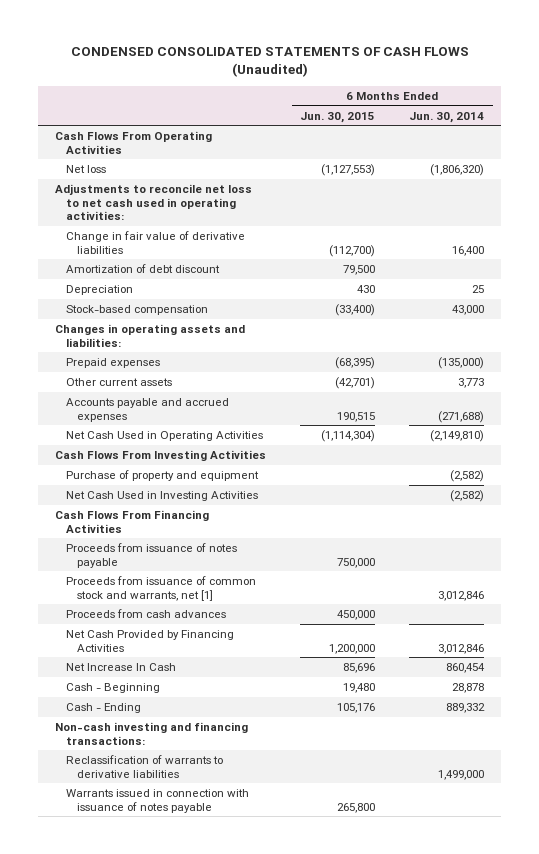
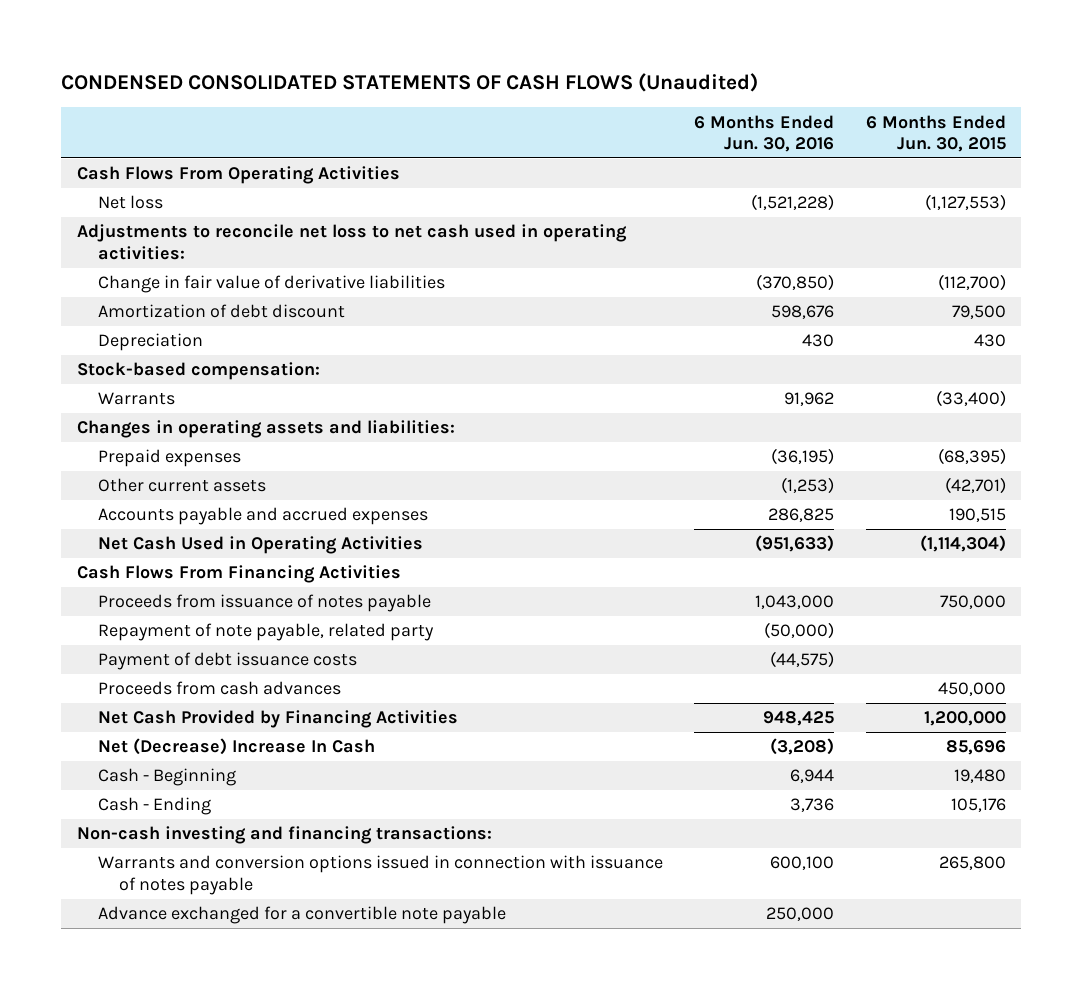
[409,111,485,123] Jun. 30, 2014 -> none
none -> [694,114,835,152] 6 Months Ended Jun. 30, 2016
none -> [76,362,320,381] Stock-based compensation:
[66,304,209,315] Stock-based compensation -> [97,392,175,406] Warrants
[55,449,267,461] Cash Flows From Investing Activities -> none
[66,469,260,481] Purchase of property and equipment -> none
[66,490,259,501] Net Cash Used in Investing Activities -> none
[66,575,257,601] Proceeds from issuance of common stock and warrants, net [1] -> none
none -> [97,623,434,642] Repayment of note payable, related party
none -> [97,652,357,671] Payment of debt issuance costs
[66,662,177,671] Net Increase In Cash -> [97,738,375,756] Net (Decrease) Increase In Cash
[66,754,224,778] Reclassification of warrants to derivative liabilities -> none
[66,788,250,813] Warrants issued in connection with issuance of notes payable -> [97,855,663,895] Warrants and conversion options issued in connection with issuance of notes payable
none -> [97,906,506,925] Advance exchanged for a convertible note payable

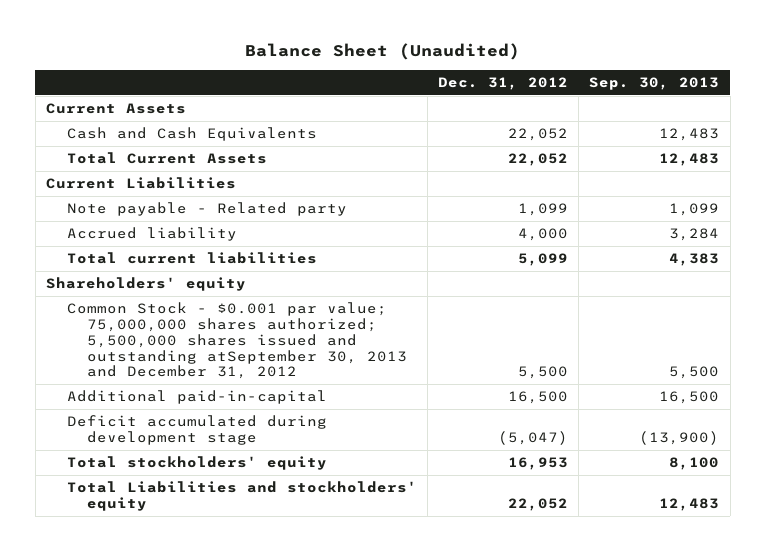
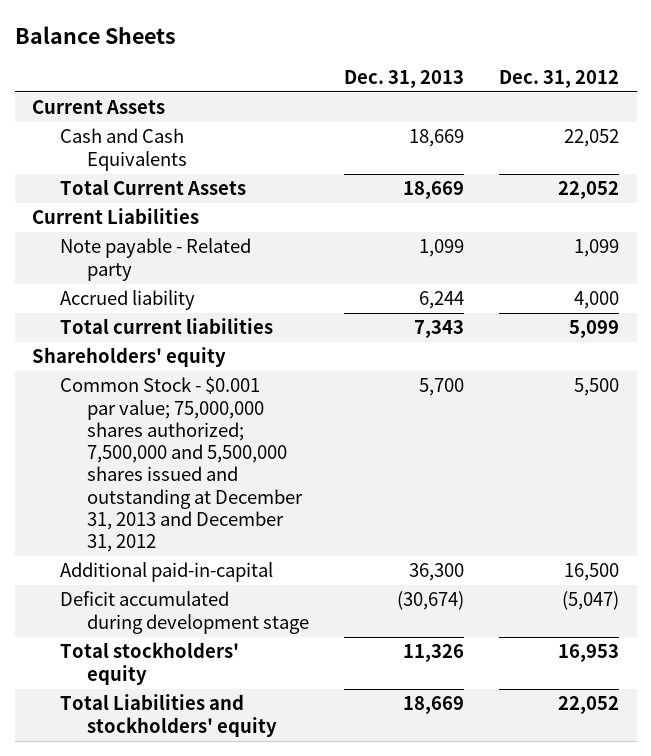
[244,43,520,61] Balance Sheet (Unaudited) -> [14,25,176,44] Balance Sheets
[589,76,720,90] Sep. 30, 2013 -> none
none -> [344,69,465,88] Dec. 31, 2013
[66,302,408,380] Common Stock - $0.001 par value; 75,000,000 shares authorized; 5,500,000 shares issued and outstanding atSeptember 30, 2013 and December 31, 2012 -> [59,376,304,552] Common Stock - $0.001 par value; 75,000,000 shares authorized; 7,500,000 and 5,500,000 shares issued and outstanding at December 31, 2013 and December 31, 2012

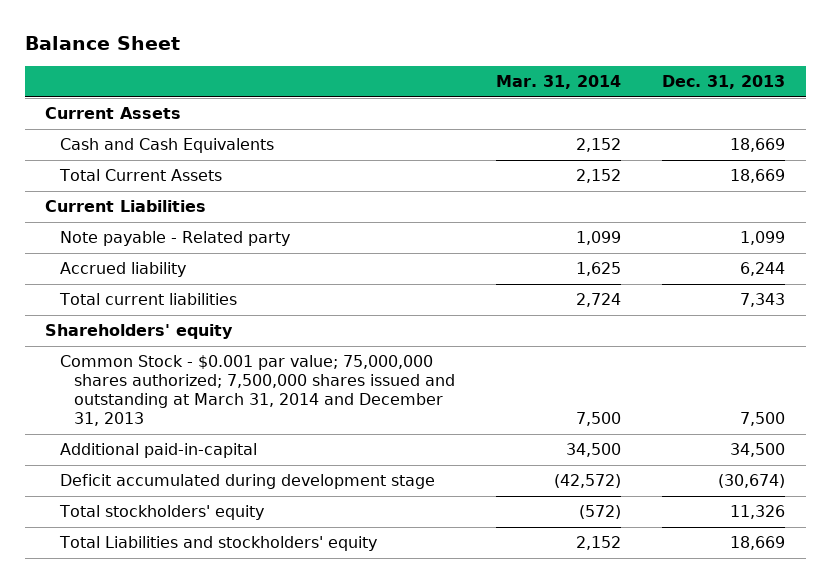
[14,25,176,44] Balance Sheets -> [24,35,180,50] Balance Sheet
[499,69,620,88] Dec. 31, 2012 -> none
none -> [496,75,622,90] Mar. 31, 2014
[59,376,304,552] Common Stock - $0.001 par value; 75,000,000 shares authorized; 7,500,000 and 5,500,000 shares issued and outstanding at December 31, 2013 and December 31, 2012 -> [59,355,455,427] Common Stock - $0.001 par value; 75,000,000 shares authorized; 7,500,000 shares issued and outstanding at March 31, 2014 and December 31, 2013
[419,378,465,397] 5,700 -> [740,412,786,427] 7,500
[409,563,465,582] 36,300 -> [730,443,786,458] 34,500

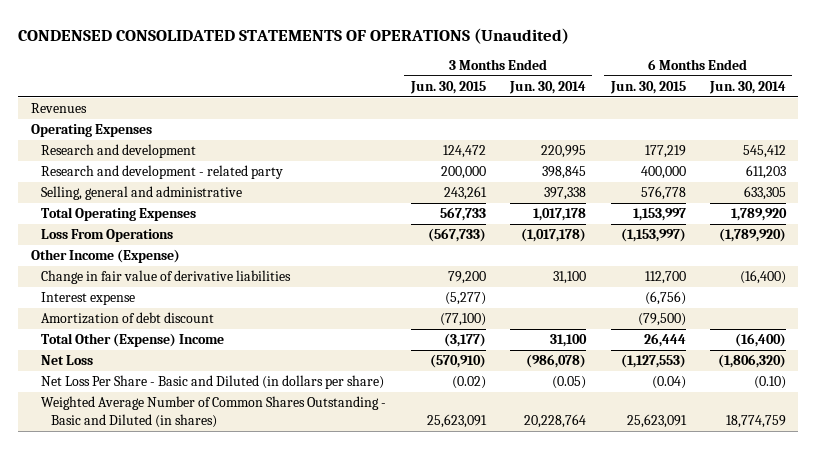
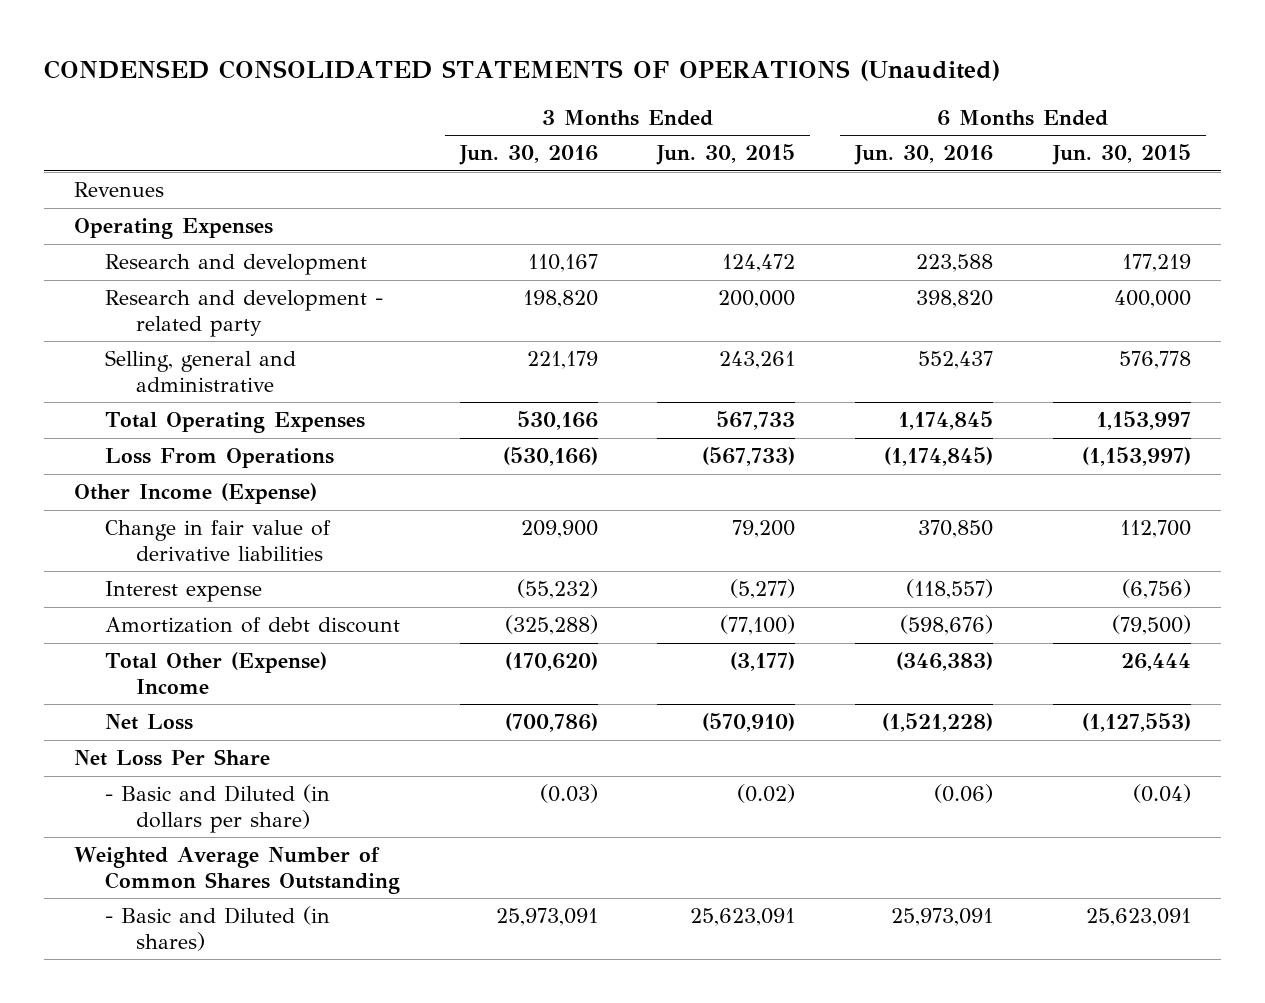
[509,81,587,95] Jun. 30, 2014 -> none
[709,81,787,95] Jun. 30, 2014 -> none
none -> [458,145,598,166] Jun. 30, 2016
none -> [854,145,994,166] Jun. 30, 2016
none -> [74,749,271,767] Net Loss Per Share
[41,375,385,390] Net Loss Per Share - Basic and Diluted (in dollars per share) -> [105,784,331,833] - Basic and Diluted (in dollars per share)
none -> [74,847,401,894] Weighted Average Number of Common Shares Outstanding
[41,396,387,428] Weighted Average Number of Common Shares Outstanding - Basic and Diluted (in shares) -> [105,906,331,951] - Basic and Diluted (in shares)

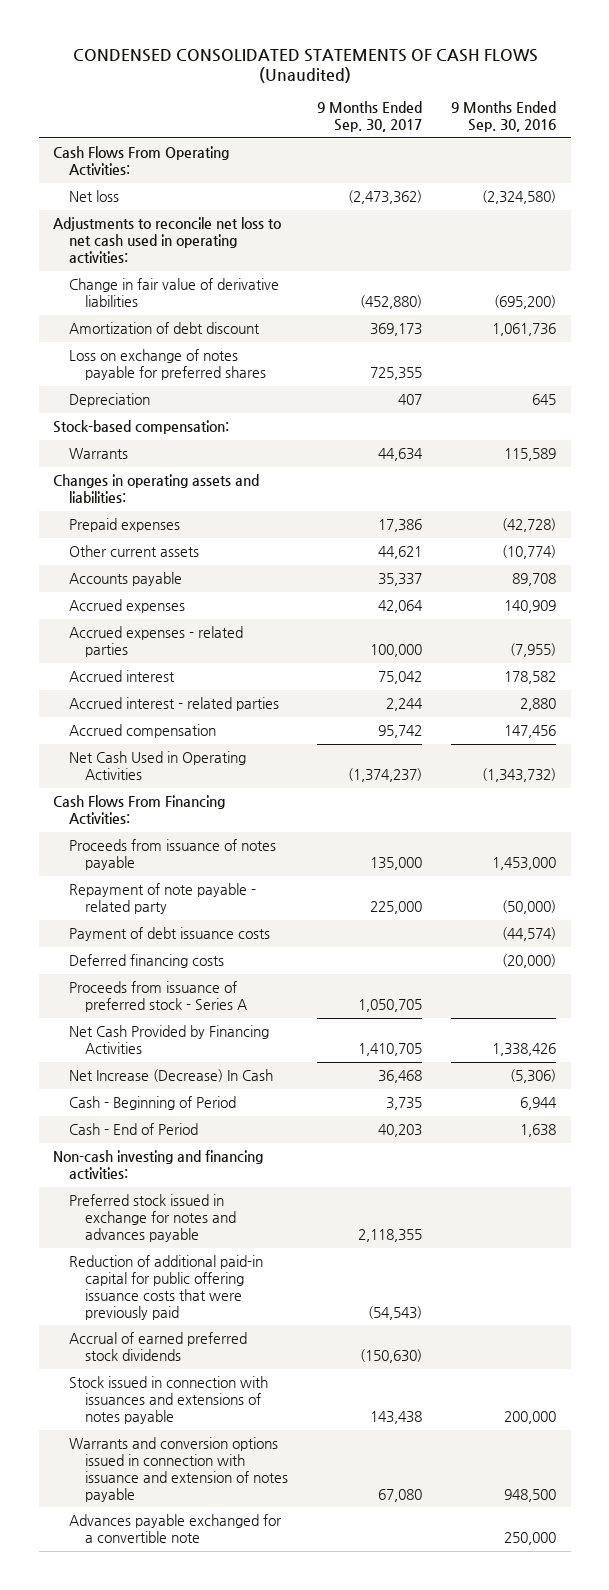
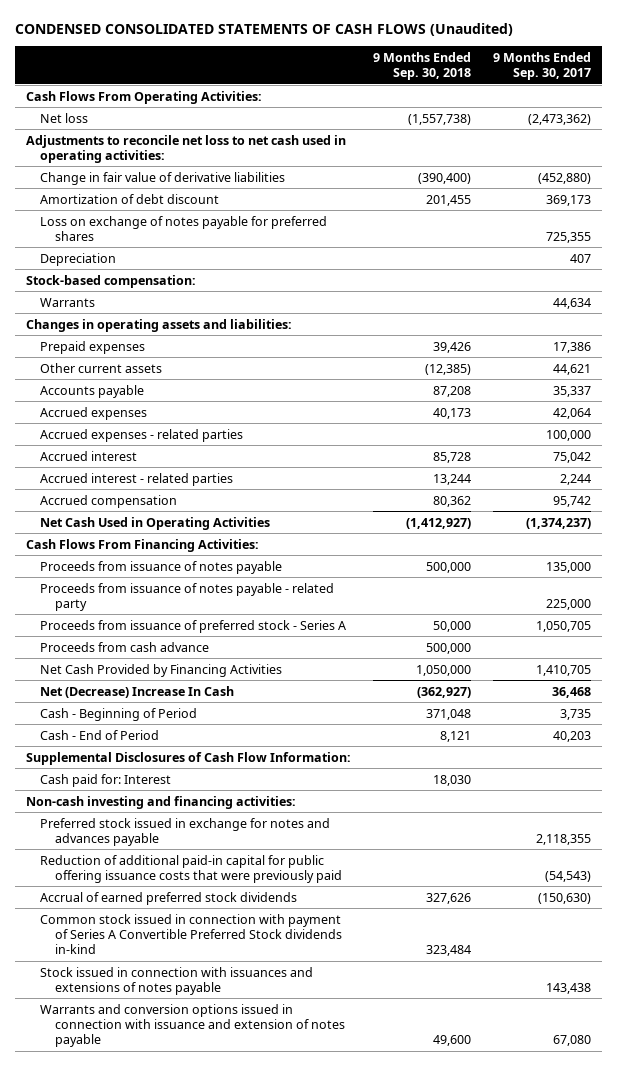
[451,101,557,132] 9 Months Ended Sep. 30, 2016 -> none
none -> [373,51,472,80] 9 Months Ended Sep. 30, 2018
[69,927,271,942] Payment of debt issuance costs -> none
[69,954,225,969] Deferred financing costs -> none
[69,883,257,915] Repayment of note payable - related party -> [40,582,335,611] Proceeds from issuance of notes payable - related party
none -> [40,641,210,652] Proceeds from cash advance
[69,1069,274,1083] Net Increase (Decrease) In Cash -> [40,685,235,698] Net (Decrease) Increase In Cash
none -> [25,751,351,765] Supplemental Disclosures of Cash Flow Information:
none -> [40,773,172,787] Cash paid for: Interest
none -> [40,913,342,954] Common stock issued in connection with payment of Series A Convertible Preferred Stock dividends in-kind
[69,1514,283,1544] Advances payable exchanged for a convertible note -> none

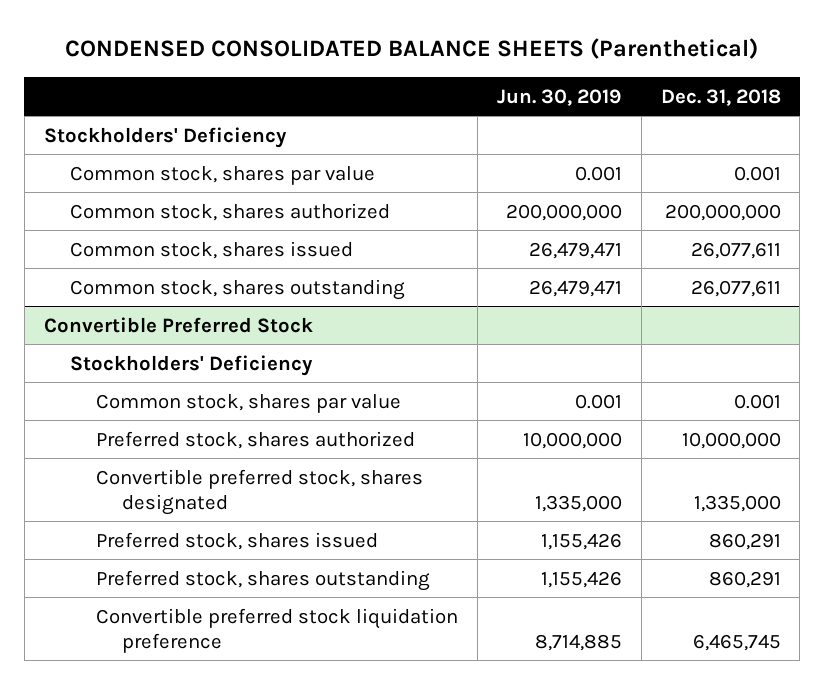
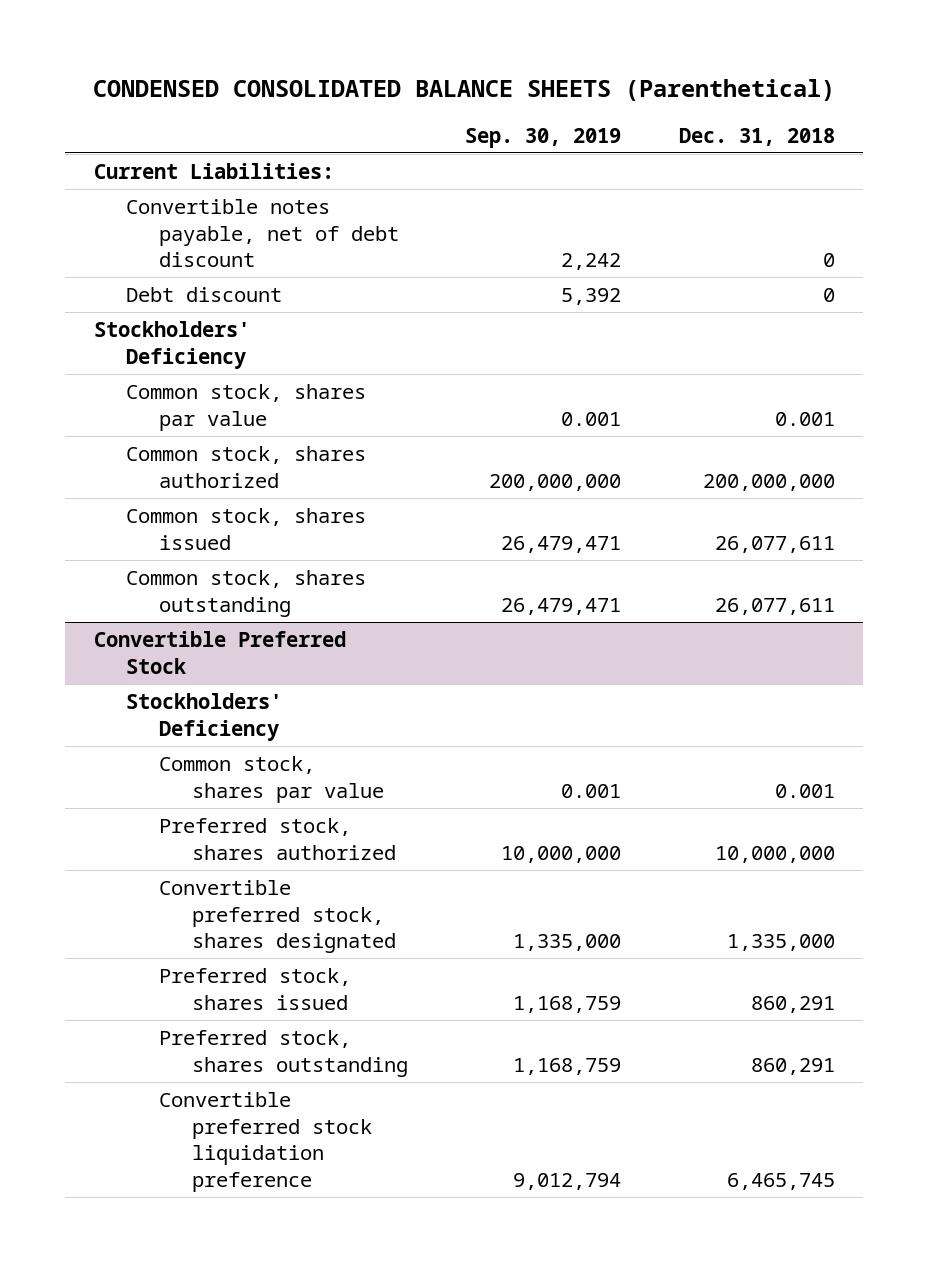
[496,88,622,106] Jun. 30, 2019 -> none
none -> [465,127,622,148] Sep. 30, 2019
none -> [93,163,334,180] Current Liabilities:
none -> [126,199,400,268] Convertible notes payable, net of debt discount
none -> [126,287,283,303] Debt discount

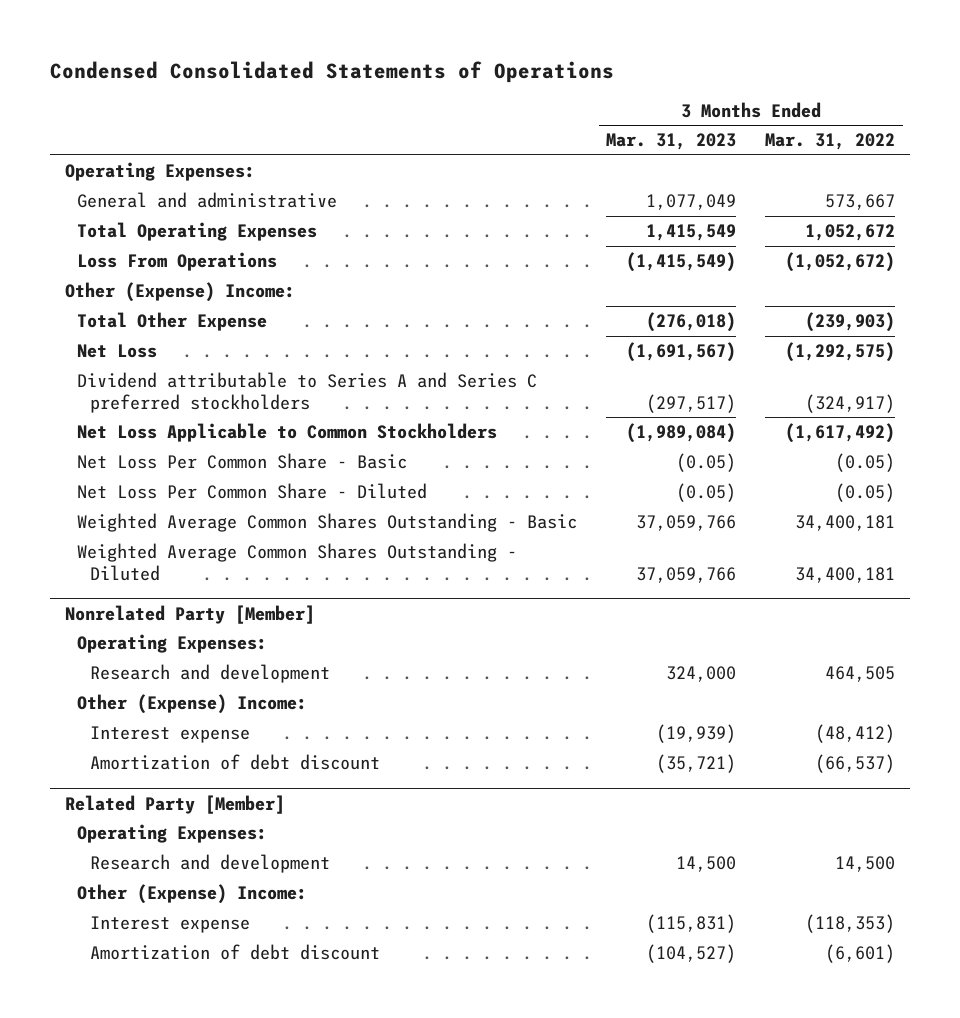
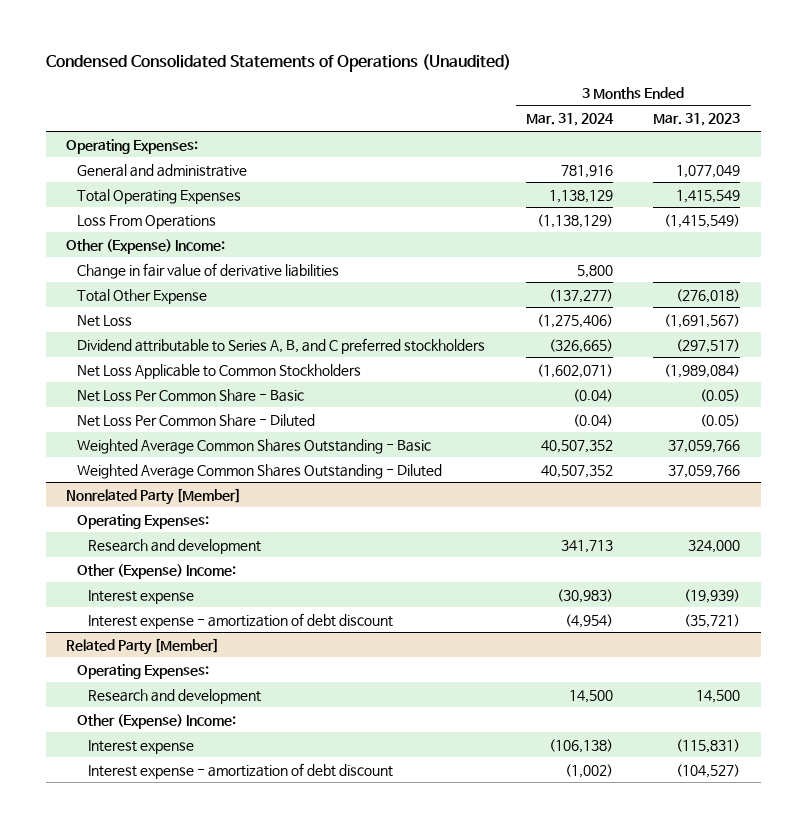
[50,60,615,83] Condensed Consolidated Statements of Operations -> [45,53,511,72] Condensed Consolidated Statements of Operations (Unaudited)
[765,133,896,151] Mar. 31, 2022 -> none
none -> [525,113,614,127] Mar. 31, 2024
none -> [77,262,340,279] Change in fair value of derivative liabilities
[77,372,538,413] Dividend attributable to Series A and Series C preferred stockholders -> [77,337,486,354] Dividend attributable to Series A, B, and C preferred stockholders
[90,754,381,771] Amortization of debt discount -> [88,612,394,629] Interest expense - amortization of debt discount
[90,944,381,961] Amortization of debt discount -> [88,762,394,779] Interest expense - amortization of debt discount

